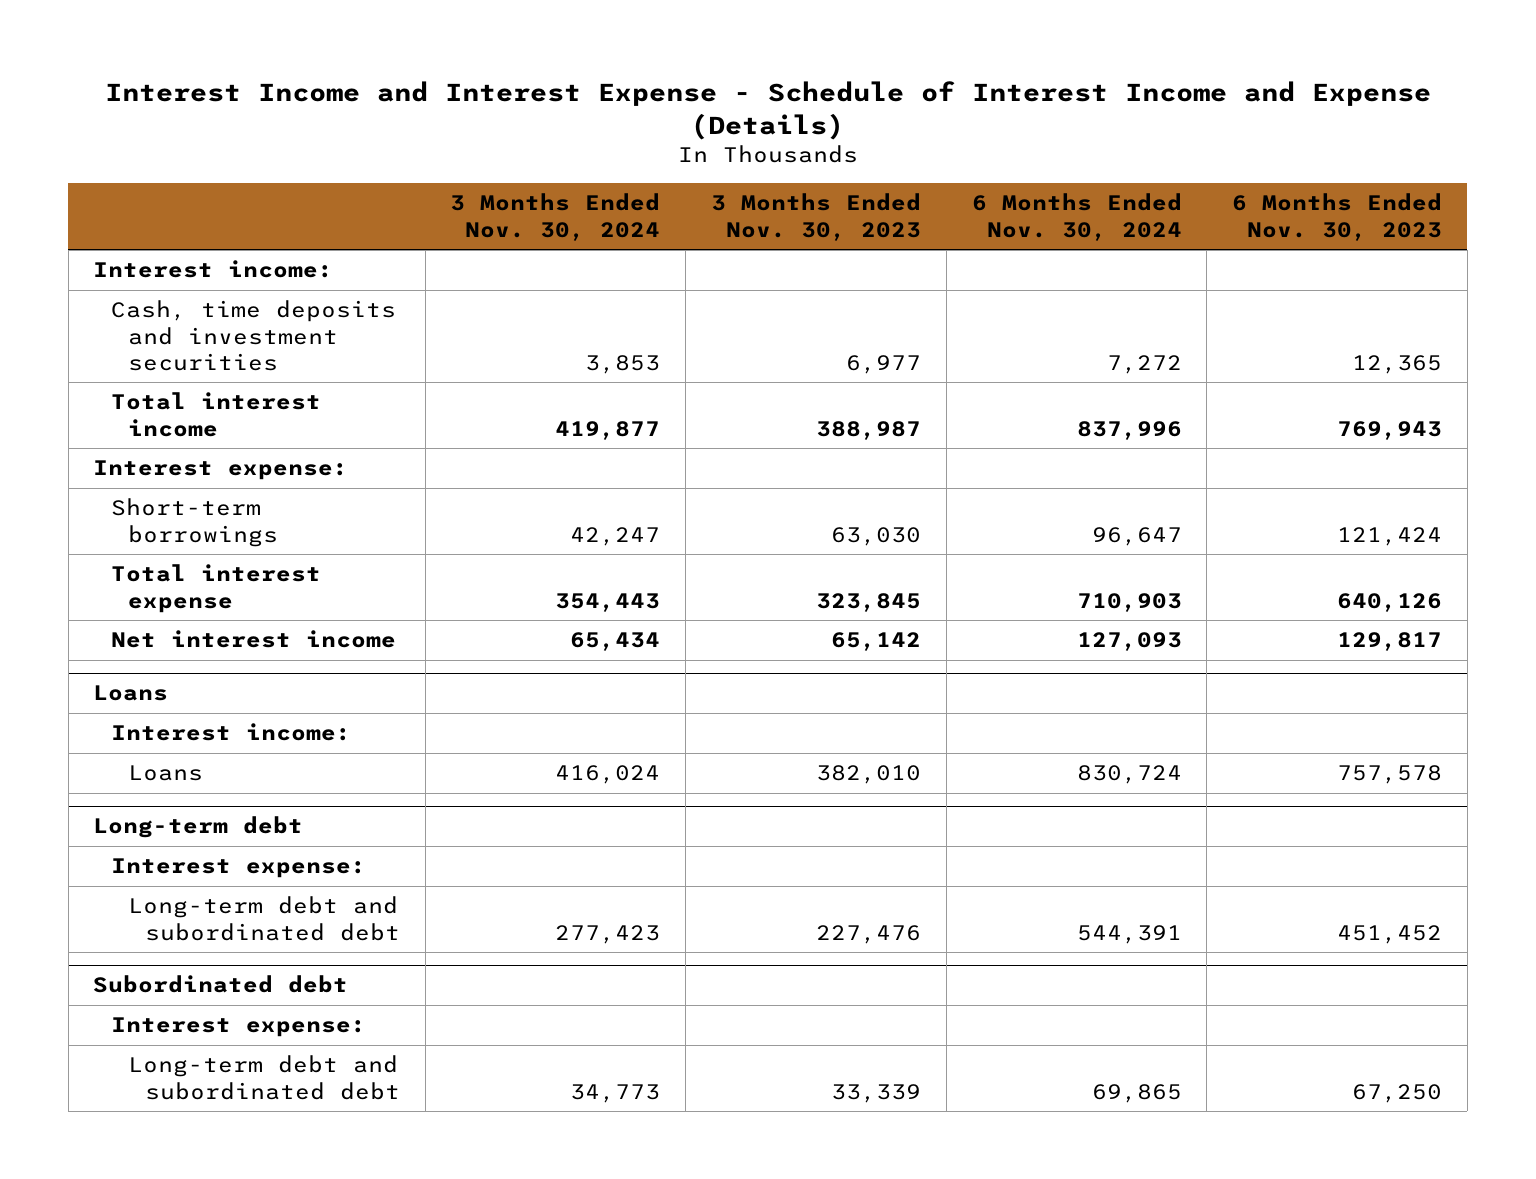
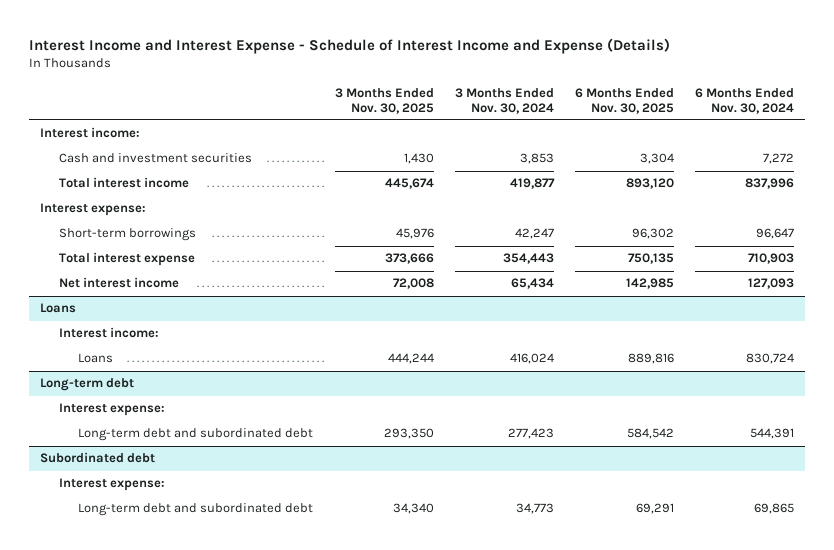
[710,193,921,241] 3 Months Ended Nov. 30, 2023 -> none
[1232,193,1443,241] 6 Months Ended Nov. 30, 2023 -> none
none -> [334,87,434,114] 3 Months Ended Nov. 30, 2025
none -> [574,87,674,114] 6 Months Ended Nov. 30, 2025
[110,300,396,372] Cash, time deposits and investment securities -> [59,153,253,164] Cash and investment securities

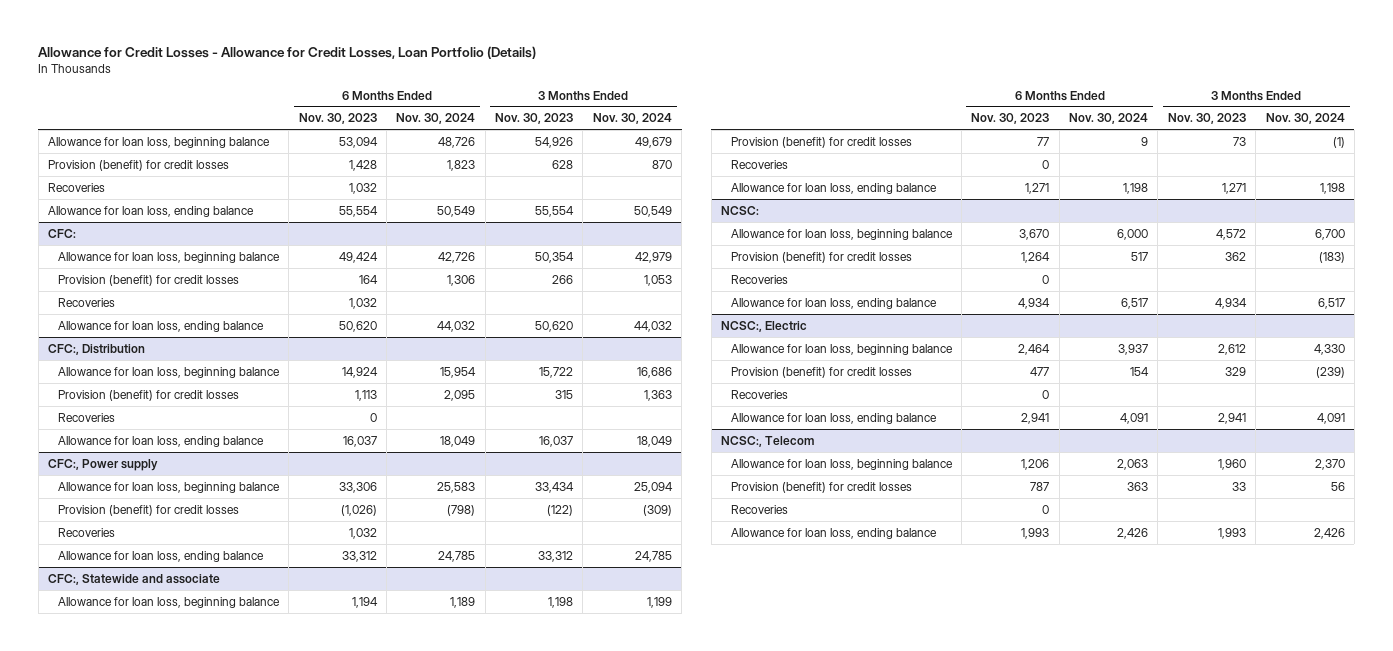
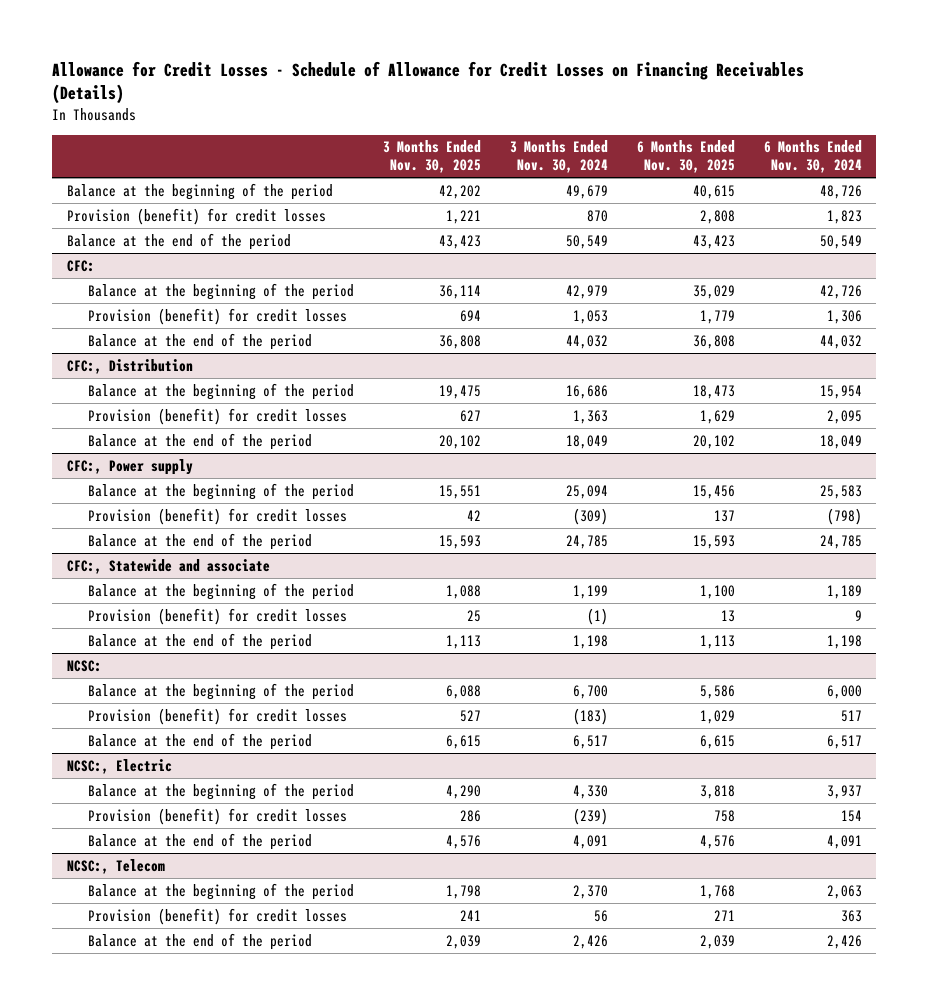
[38,45,537,59] Allowance for Credit Losses - Allowance for Credit Losses, Loan Portfolio (Details) -> [52,60,805,105] Allowance for Credit Losses - Schedule of Allowance for Credit Losses on Financing Receivables (Details)
[298,113,377,125] Nov. 30, 2023 -> none
[495,113,574,125] Nov. 30, 2023 -> none
none -> [383,140,482,173] 3 Months Ended Nov. 30, 2025
none -> [637,140,736,173] 6 Months Ended Nov. 30, 2025
[48,136,271,148] Allowance for loan loss, beginning balance -> [66,182,333,200] Balance at the beginning of the period
[48,182,106,192] Recoveries -> none
[48,205,255,217] Allowance for loan loss, ending balance -> [66,232,291,250] Balance at the end of the period
[57,251,280,263] Allowance for loan loss, beginning balance -> [88,282,355,300] Balance at the beginning of the period
[57,297,115,307] Recoveries -> none
[57,320,264,332] Allowance for loan loss, ending balance -> [88,332,313,350] Balance at the end of the period
[57,366,280,378] Allowance for loan loss, beginning balance -> [88,382,355,400] Balance at the beginning of the period
[57,412,115,422] Recoveries -> none
[57,435,264,447] Allowance for loan loss, ending balance -> [88,432,313,450] Balance at the end of the period
[57,481,280,493] Allowance for loan loss, beginning balance -> [88,482,355,500] Balance at the beginning of the period
[57,527,115,537] Recoveries -> none
[57,550,264,562] Allowance for loan loss, ending balance -> [88,532,313,550] Balance at the end of the period
[57,596,280,608] Allowance for loan loss, beginning balance -> [88,582,355,600] Balance at the beginning of the period
[730,159,788,169] Recoveries -> none
[730,182,937,194] Allowance for loan loss, ending balance -> [88,632,313,650] Balance at the end of the period
[730,228,953,240] Allowance for loan loss, beginning balance -> [88,682,355,700] Balance at the beginning of the period
[730,274,788,284] Recoveries -> none
[730,297,937,309] Allowance for loan loss, ending balance -> [88,732,313,750] Balance at the end of the period
[730,343,953,355] Allowance for loan loss, beginning balance -> [88,782,355,800] Balance at the beginning of the period
[730,389,788,399] Recoveries -> none
[730,412,937,424] Allowance for loan loss, ending balance -> [88,832,313,850] Balance at the end of the period
[730,458,953,470] Allowance for loan loss, beginning balance -> [88,882,355,900] Balance at the beginning of the period
[730,504,788,514] Recoveries -> none
[730,527,937,539] Allowance for loan loss, ending balance -> [88,932,313,950] Balance at the end of the period

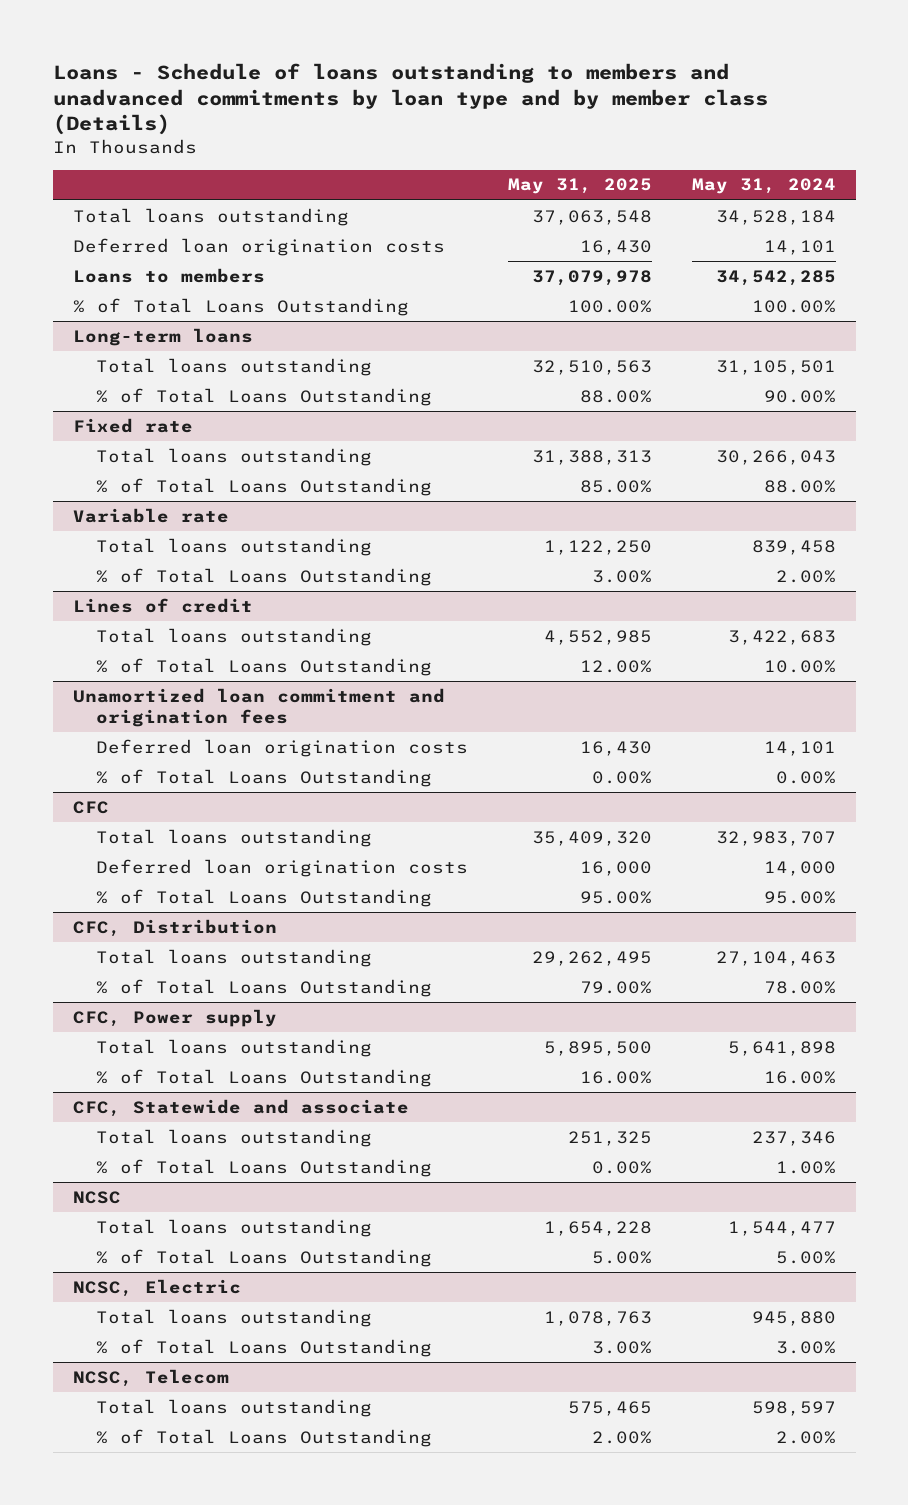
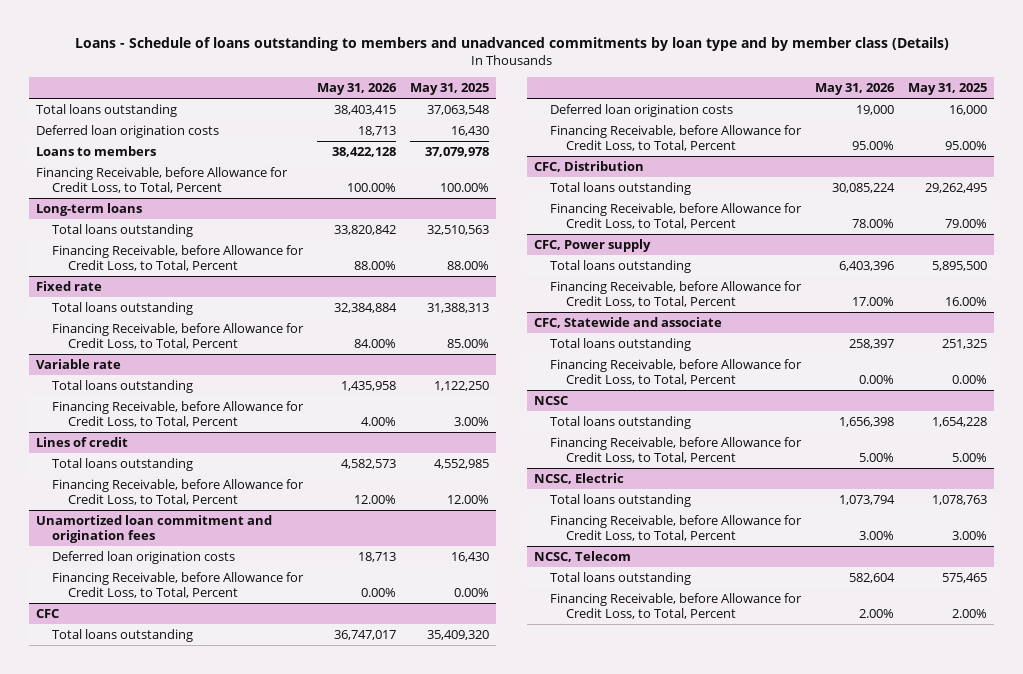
[691,178,836,195] May 31, 2024 -> none
none -> [317,83,398,96] May 31, 2026
[72,297,409,316] % of Total Loans Outstanding -> [36,166,289,193] Financing Receivable, before Allowance for Credit Loss, to Total, Percent
[96,387,433,406] % of Total Loans Outstanding -> [52,244,305,271] Financing Receivable, before Allowance for Credit Loss, to Total, Percent
[96,477,433,496] % of Total Loans Outstanding -> [52,322,305,349] Financing Receivable, before Allowance for Credit Loss, to Total, Percent
[96,567,433,586] % of Total Loans Outstanding -> [52,400,305,427] Financing Receivable, before Allowance for Credit Loss, to Total, Percent
[96,657,433,676] % of Total Loans Outstanding -> [52,478,305,505] Financing Receivable, before Allowance for Credit Loss, to Total, Percent
[96,768,433,787] % of Total Loans Outstanding -> [52,571,305,598] Financing Receivable, before Allowance for Credit Loss, to Total, Percent
[96,888,433,907] % of Total Loans Outstanding -> [549,124,802,151] Financing Receivable, before Allowance for Credit Loss, to Total, Percent
[96,978,433,997] % of Total Loans Outstanding -> [549,202,802,229] Financing Receivable, before Allowance for Credit Loss, to Total, Percent
[96,1068,433,1087] % of Total Loans Outstanding -> [549,280,802,307] Financing Receivable, before Allowance for Credit Loss, to Total, Percent
[96,1158,433,1177] % of Total Loans Outstanding -> [549,358,802,385] Financing Receivable, before Allowance for Credit Loss, to Total, Percent
[96,1248,433,1267] % of Total Loans Outstanding -> [549,436,802,463] Financing Receivable, before Allowance for Credit Loss, to Total, Percent
[96,1338,433,1357] % of Total Loans Outstanding -> [549,514,802,541] Financing Receivable, before Allowance for Credit Loss, to Total, Percent
[96,1428,433,1447] % of Total Loans Outstanding -> [549,592,802,619] Financing Receivable, before Allowance for Credit Loss, to Total, Percent

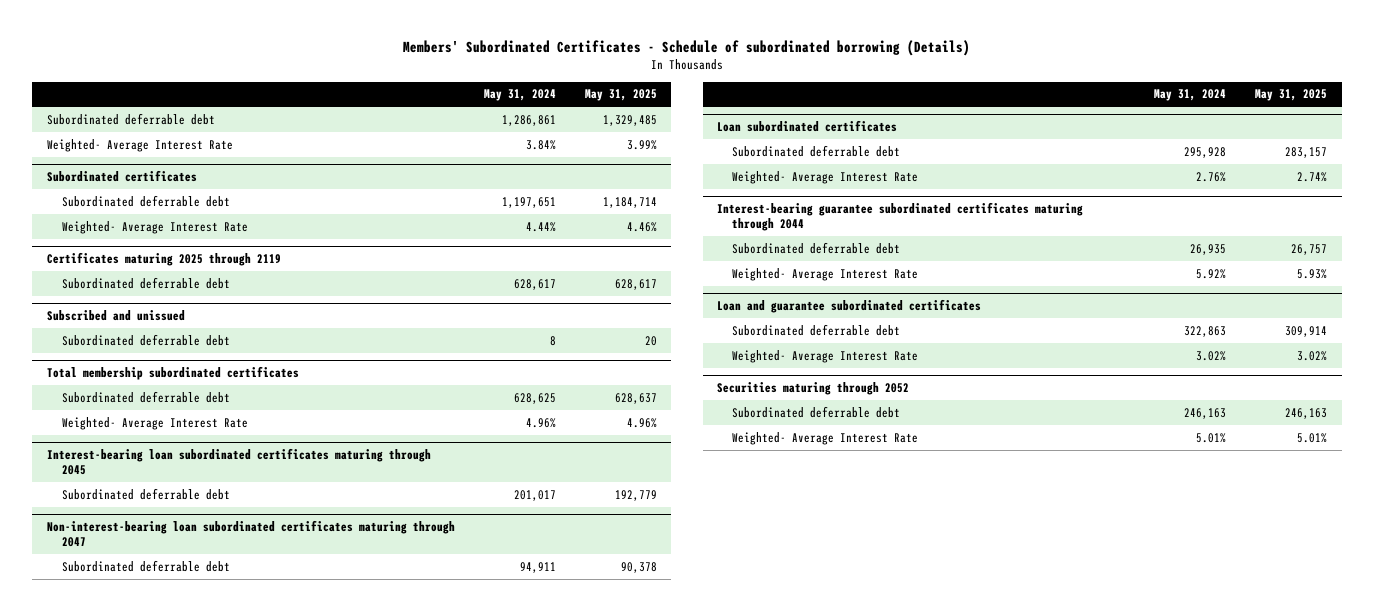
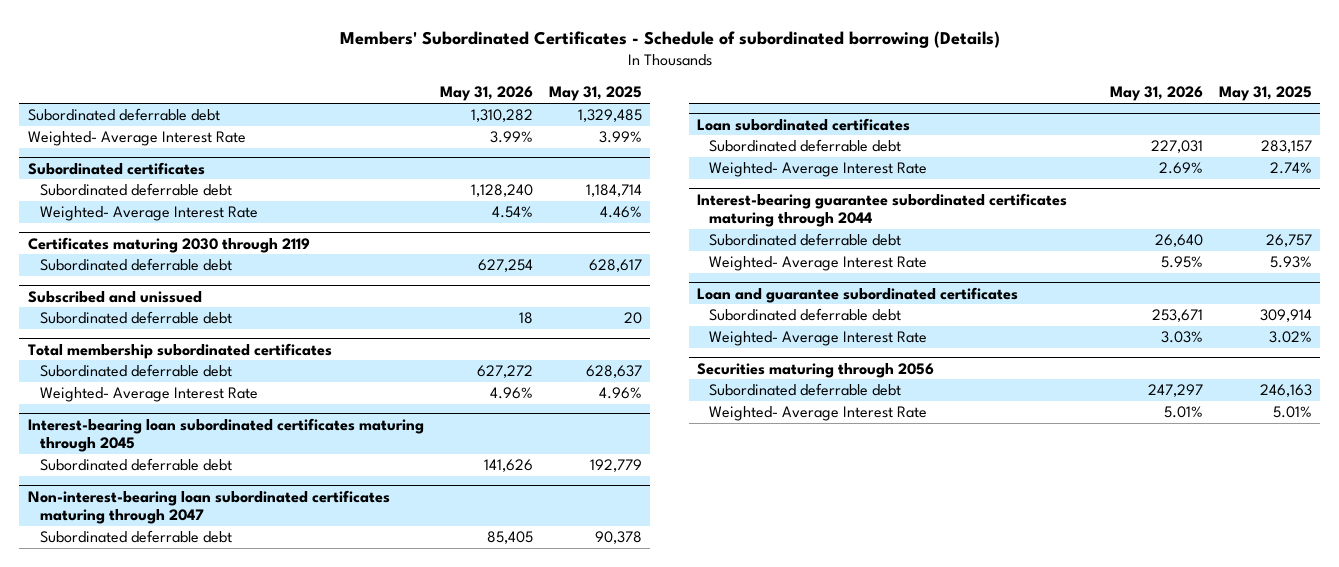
[483,89,556,102] May 31, 2024 -> none
none -> [439,86,533,102] May 31, 2026
[46,252,281,267] Certificates maturing 2025 through 2119 -> [27,236,310,253] Certificates maturing 2030 through 2119
[717,382,910,396] Securities maturing through 2052 -> [697,362,935,378] Securities maturing through 2056

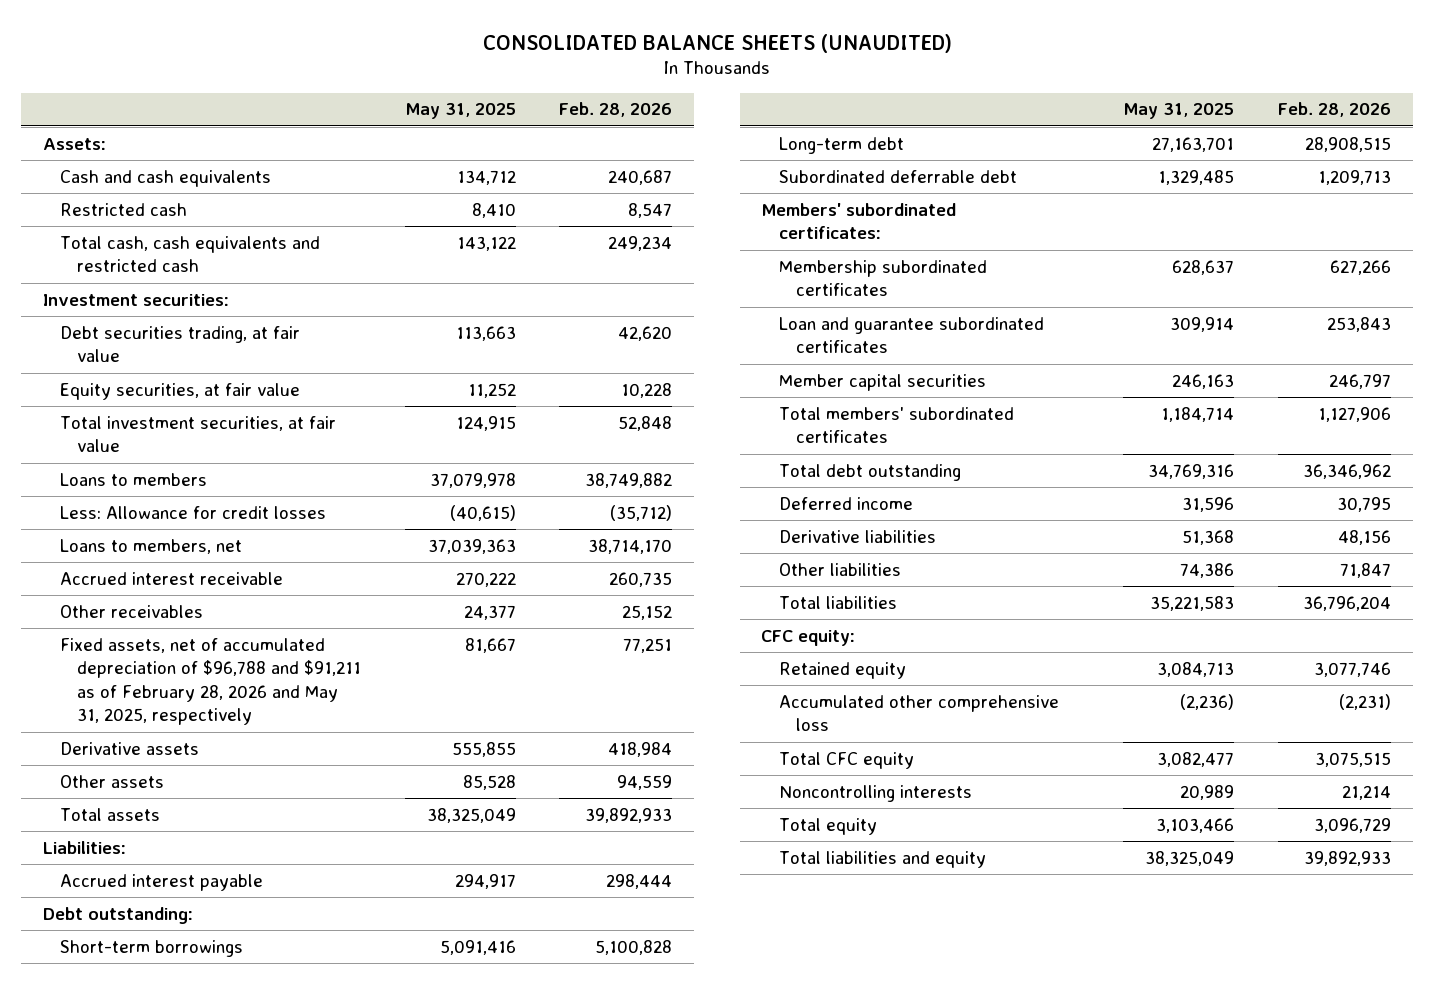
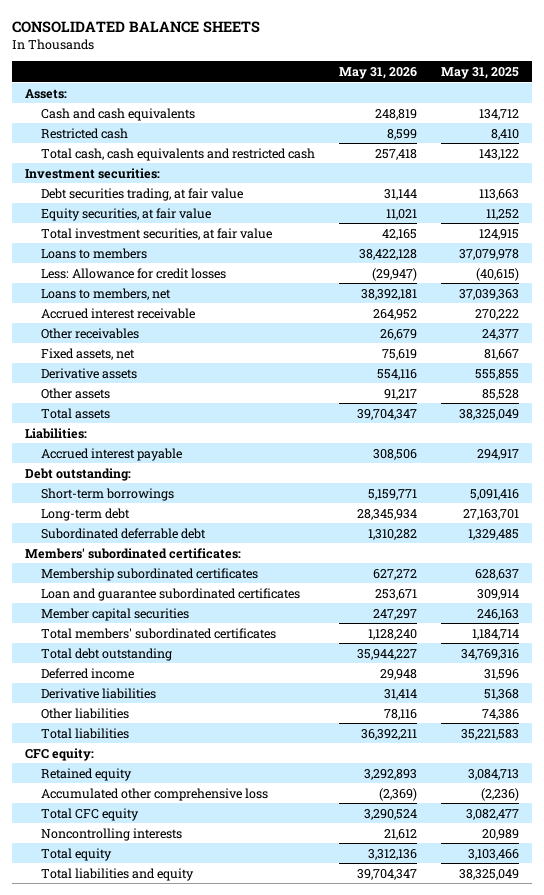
[482,33,952,53] CONSOLIDATED BALANCE SHEETS (UNAUDITED) -> [12,20,261,33] CONSOLIDATED BALANCE SHEETS
[559,102,673,118] Feb. 28, 2026 -> none
none -> [339,67,418,80] May 31, 2026
[60,637,362,726] Fixed assets, net of accumulated depreciation of $96,788 and $91,211 as of February 28, 2026 and May 31, 2025, respectively -> [40,347,135,360] Fixed assets, net

